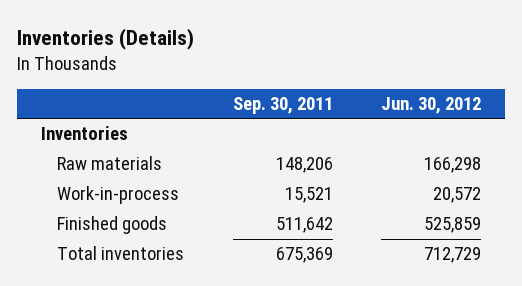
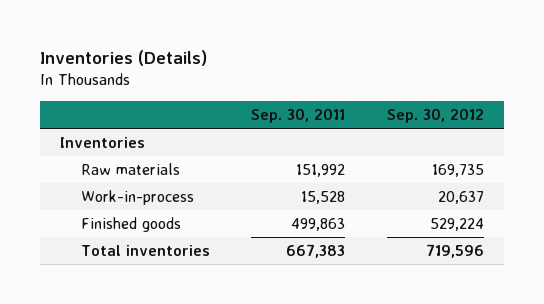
[381,96,482,114] Jun. 30, 2012 -> none
none -> [386,108,484,124] Sep. 30, 2012
[275,157,333,174] 148,206 -> [296,163,346,177] 151,992
[284,187,333,204] 15,521 -> [301,190,346,204] 15,528
[275,217,333,234] 511,642 -> [291,217,346,231] 499,863
[275,247,333,264] 675,369 -> [286,243,346,258] 667,383

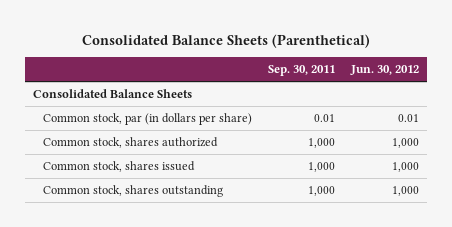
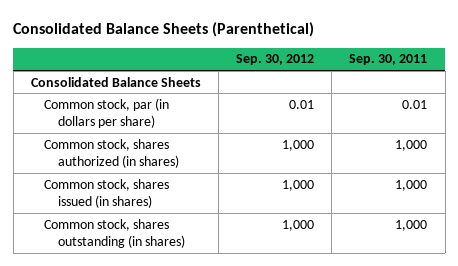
[349,65,419,76] Jun. 30, 2012 -> none
none -> [236,54,315,66] Sep. 30, 2012
[42,137,218,149] Common stock, shares authorized -> [44,138,179,168] Common stock, shares authorized (in shares)
[42,161,195,173] Common stock, shares issued -> [44,178,170,208] Common stock, shares issued (in shares)
[42,185,223,198] Common stock, shares outstanding -> [44,218,185,248] Common stock, shares outstanding (in shares)

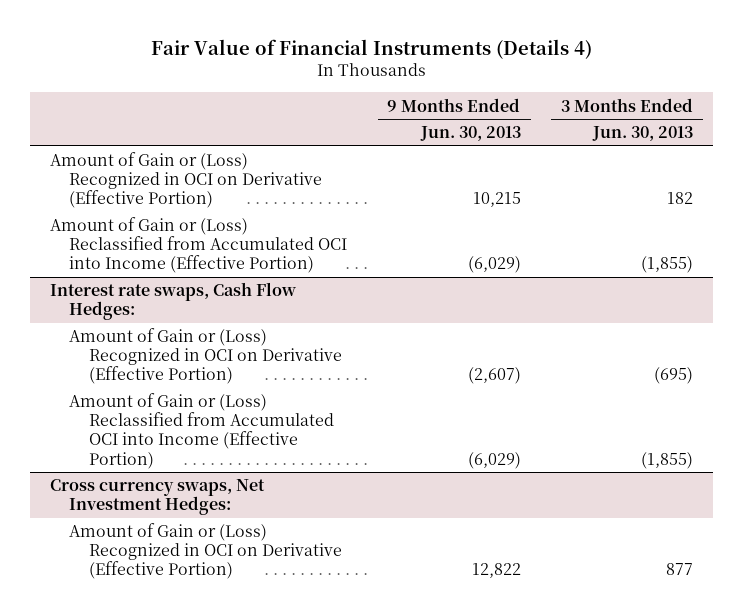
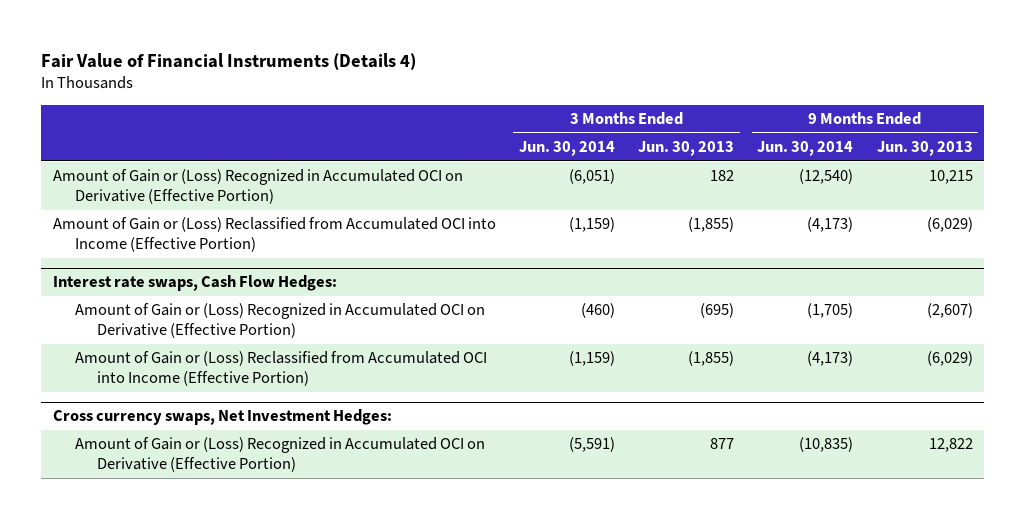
none -> [519,140,616,156] Jun. 30, 2014
none -> [757,140,854,156] Jun. 30, 2014
[50,152,323,209] Amount of Gain or (Loss) Recognized in OCI on Derivative (Effective Portion) -> [52,169,463,205] Amount of Gain or (Loss) Recognized in Accumulated OCI on Derivative (Effective Portion)
[69,328,342,385] Amount of Gain or (Loss) Recognized in OCI on Derivative (Effective Portion) -> [75,303,486,339] Amount of Gain or (Loss) Recognized in Accumulated OCI on Derivative (Effective Portion)
[69,523,342,580] Amount of Gain or (Loss) Recognized in OCI on Derivative (Effective Portion) -> [75,437,486,473] Amount of Gain or (Loss) Recognized in Accumulated OCI on Derivative (Effective Portion)

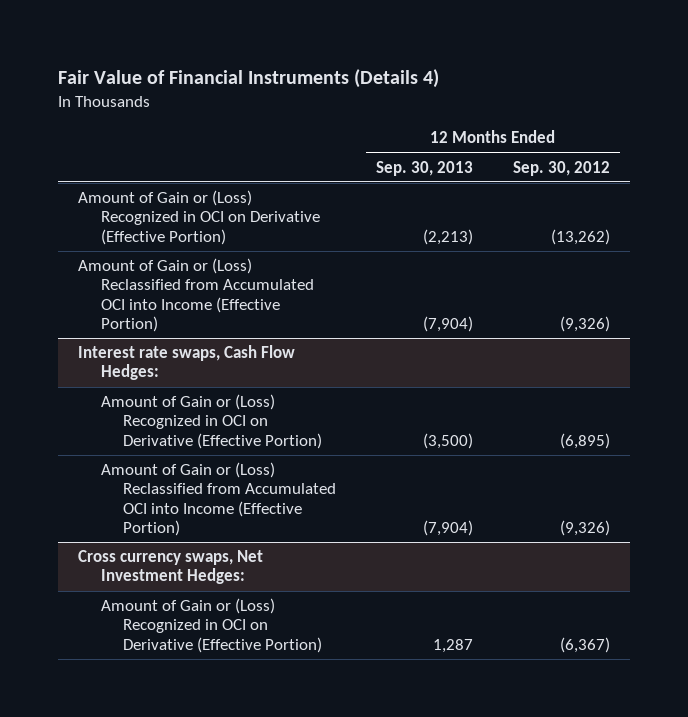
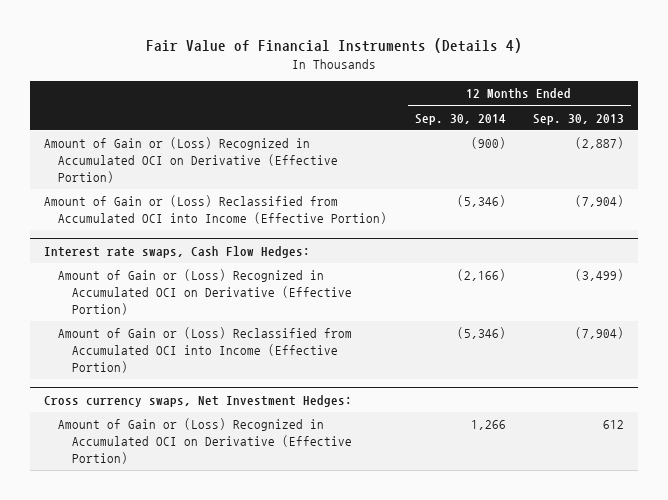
[513,160,611,176] Sep. 30, 2012 -> none
none -> [414,113,506,125] Sep. 30, 2014
[77,190,320,245] Amount of Gain or (Loss) Recognized in OCI on Derivative (Effective Portion) -> [43,137,338,183] Amount of Gain or (Loss) Recognized in Accumulated OCI on Derivative (Effective Portion)
[423,228,474,245] (2,213) -> [575,137,625,150] (2,887)
[100,394,323,449] Amount of Gain or (Loss) Recognized in OCI on Derivative (Effective Portion) -> [57,269,352,315] Amount of Gain or (Loss) Recognized in Accumulated OCI on Derivative (Effective Portion)
[423,432,474,449] (3,500) -> [575,269,625,282] (3,499)
[100,598,323,653] Amount of Gain or (Loss) Recognized in OCI on Derivative (Effective Portion) -> [57,418,352,464] Amount of Gain or (Loss) Recognized in Accumulated OCI on Derivative (Effective Portion)
[433,638,474,653] 1,287 -> [603,420,625,430] 612

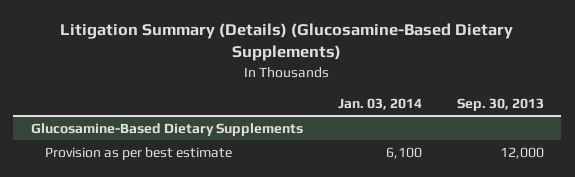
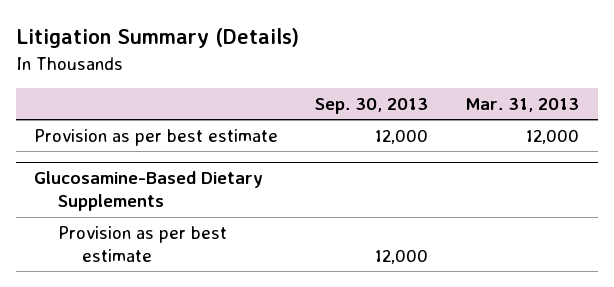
[60,23,514,62] Litigation Summary (Details) (Glucosamine-Based Dietary Supplements) -> [15,28,299,49] Litigation Summary (Details)
[337,97,422,110] Jan. 03, 2014 -> none
none -> [465,98,580,113] Mar. 31, 2013
none -> [34,128,279,146] Provision as per best estimate

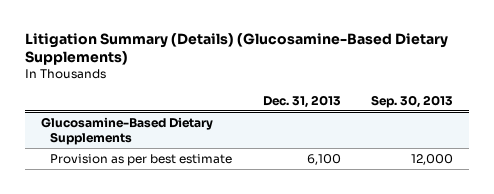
[15,28,299,49] Litigation Summary (Details) -> [25,32,449,66] Litigation Summary (Details) (Glucosamine-Based Dietary Supplements)
[465,98,580,113] Mar. 31, 2013 -> none
none -> [262,95,341,109] Dec. 31, 2013
[34,128,279,146] Provision as per best estimate -> none

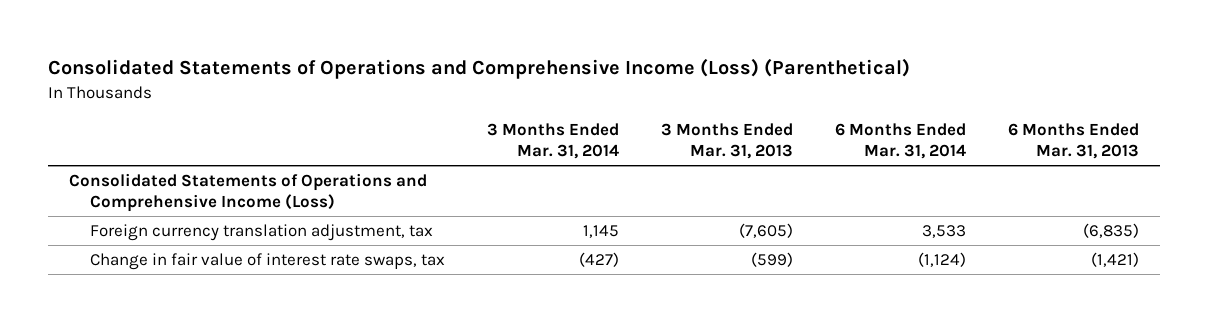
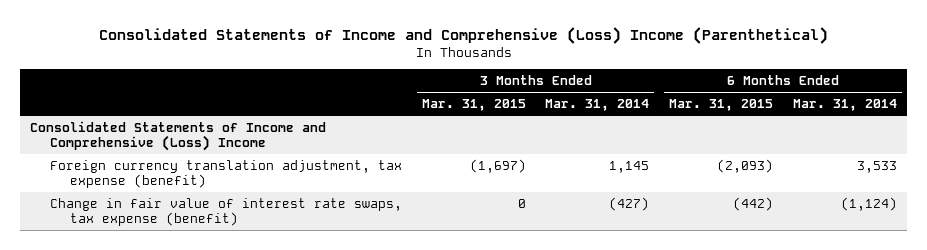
[47,58,910,80] Consolidated Statements of Operations and Comprehensive Income (Loss) (Parenthetical) -> [98,26,828,44] Consolidated Statements of Income and Comprehensive (Loss) Income (Parenthetical)
[661,122,794,160] 3 Months Ended Mar. 31, 2013 -> none
[1008,122,1140,160] 6 Months Ended Mar. 31, 2013 -> none
none -> [421,99,526,112] Mar. 31, 2015
none -> [669,99,774,112] Mar. 31, 2015
[68,173,427,213] Consolidated Statements of Operations and Comprehensive Income (Loss) -> [30,120,327,151] Consolidated Statements of Income and Comprehensive (Loss) Income
[90,224,434,242] Foreign currency translation adjustment, tax -> [49,159,402,188] Foreign currency translation adjustment, tax expense (benefit)
[90,253,446,271] Change in fair value of interest rate swaps, tax -> [49,197,402,226] Change in fair value of interest rate swaps, tax expense (benefit)

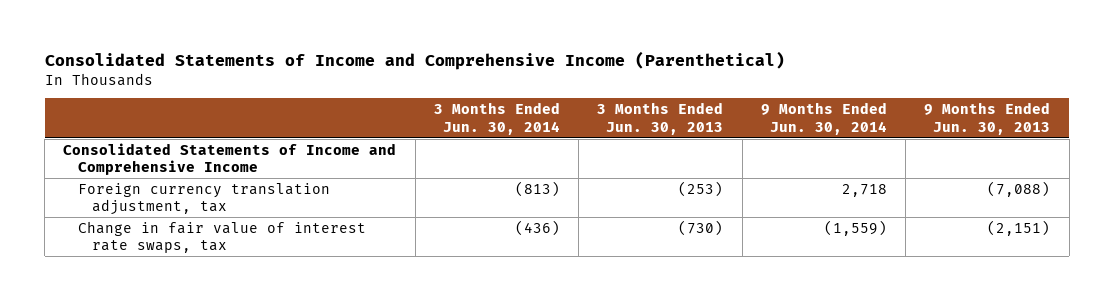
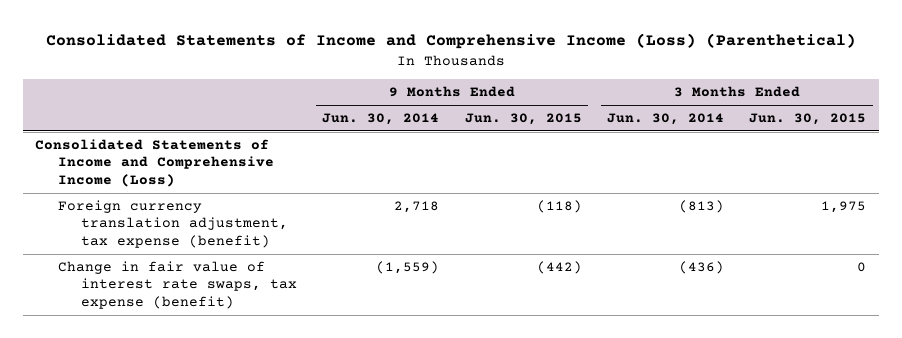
[44,51,785,71] Consolidated Statements of Income and Comprehensive Income (Parenthetical) -> [45,33,856,50] Consolidated Statements of Income and Comprehensive Income (Loss) (Parenthetical)
[597,101,724,135] 3 Months Ended Jun. 30, 2013 -> none
[924,101,1051,135] 9 Months Ended Jun. 30, 2013 -> none
none -> [464,113,582,126] Jun. 30, 2015
none -> [749,113,867,126] Jun. 30, 2015
[63,142,397,176] Consolidated Statements of Income and Comprehensive Income -> [35,139,275,187] Consolidated Statements of Income and Comprehensive Income (Loss)
[77,182,330,216] Foreign currency translation adjustment, tax -> [58,200,288,248] Foreign currency translation adjustment, tax expense (benefit)
[77,220,366,254] Change in fair value of interest rate swaps, tax -> [58,261,297,309] Change in fair value of interest rate swaps, tax expense (benefit)

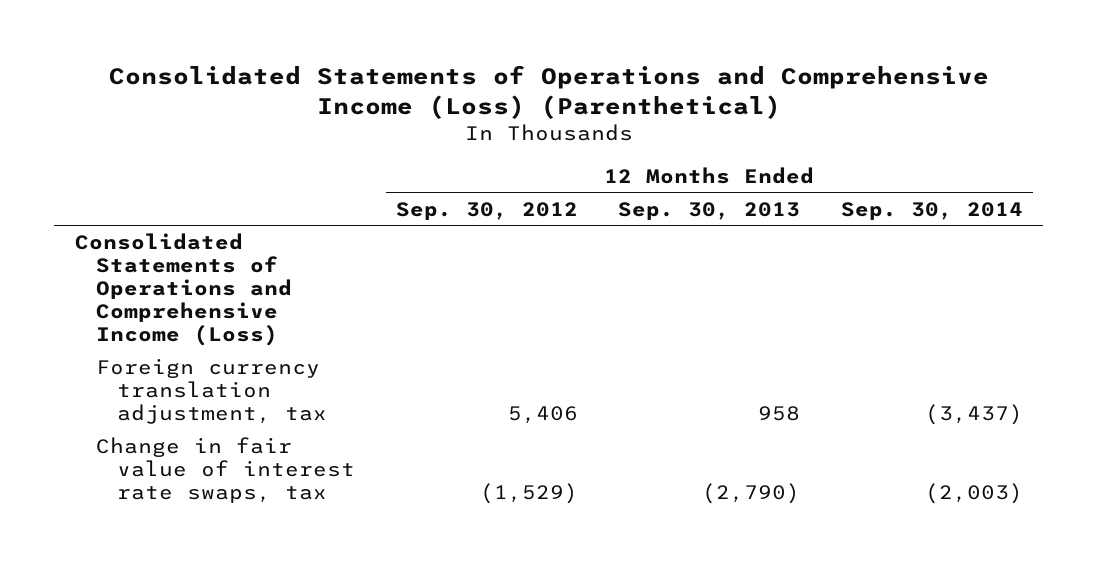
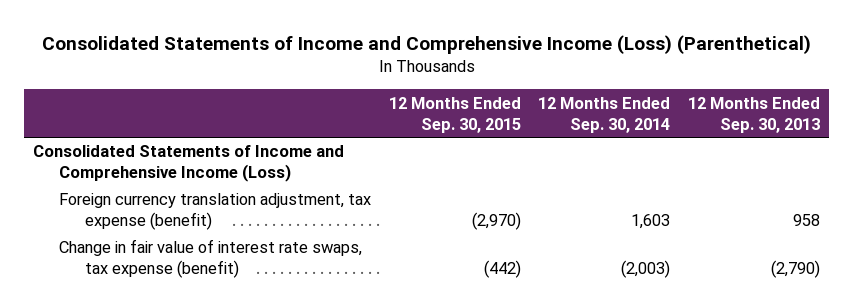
[108,65,989,120] Consolidated Statements of Operations and Comprehensive Income (Loss) (Parenthetical) -> [41,34,811,54] Consolidated Statements of Income and Comprehensive Income (Loss) (Parenthetical)
[395,201,578,220] Sep. 30, 2012 -> none
none -> [388,96,521,133] 12 Months Ended Sep. 30, 2015
[74,233,292,347] Consolidated Statements of Operations and Comprehensive Income (Loss) -> [32,145,344,183] Consolidated Statements of Income and Comprehensive Income (Loss)
[95,358,328,425] Foreign currency translation adjustment, tax -> [58,193,371,231] Foreign currency translation adjustment, tax expense (benefit)
[925,404,1024,426] (3,437) -> [631,214,671,230] 1,603
[95,437,356,504] Change in fair value of interest rate swaps, tax -> [58,239,362,279] Change in fair value of interest rate swaps, tax expense (benefit)

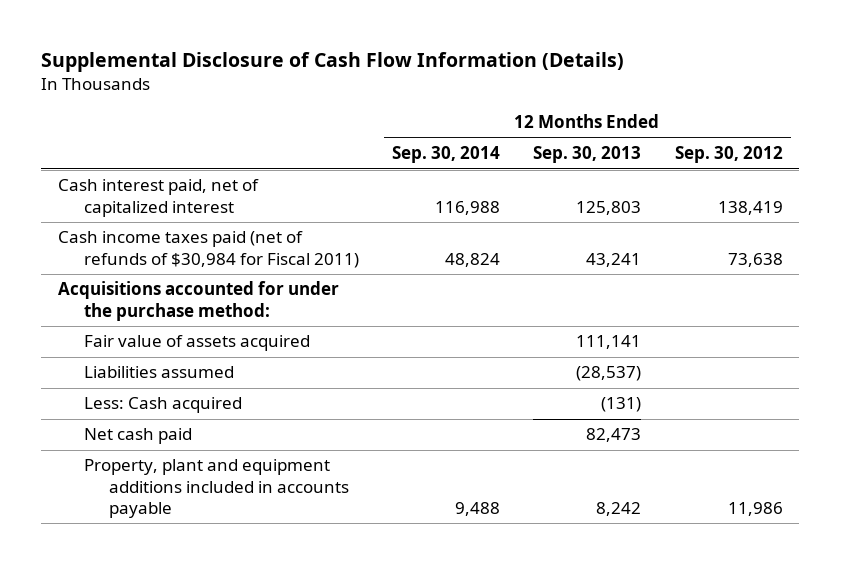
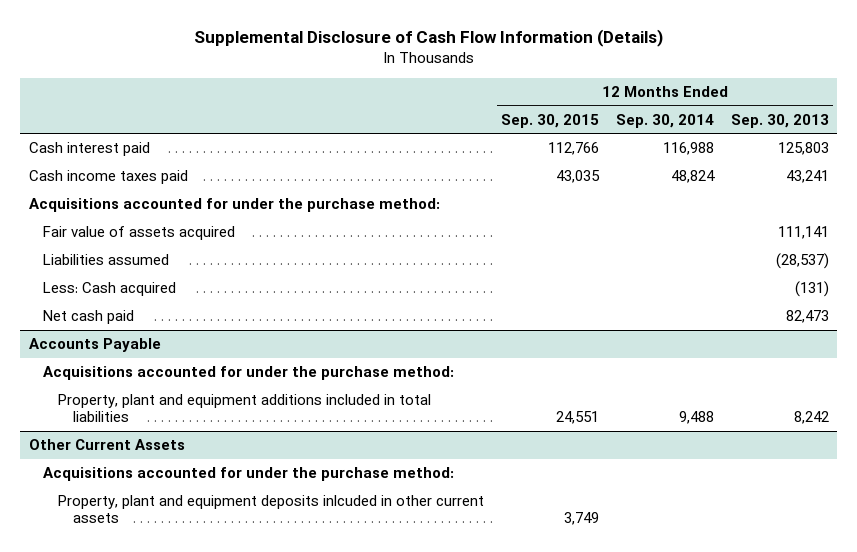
[674,146,783,164] Sep. 30, 2012 -> none
none -> [501,113,600,128] Sep. 30, 2015
[57,179,259,217] Cash interest paid, net of capitalized interest -> [28,142,150,157] Cash interest paid
[57,231,359,268] Cash income taxes paid (net of refunds of $30,984 for Fiscal 2011) -> [28,170,188,185] Cash income taxes paid
none -> [28,338,161,353] Accounts Payable
none -> [43,366,455,381] Acquisitions accounted for under the purchase method:
[83,459,350,518] Property, plant and equipment additions included in accounts payable -> [58,394,432,423] Property, plant and equipment additions included in total liabilities
none -> [28,439,185,451] Other Current Assets
none -> [43,467,455,482] Acquisitions accounted for under the purchase method:
none -> [58,495,485,524] Property, plant and equipment deposits inlcuded in other current assets

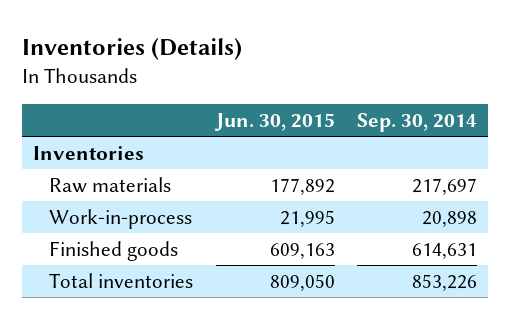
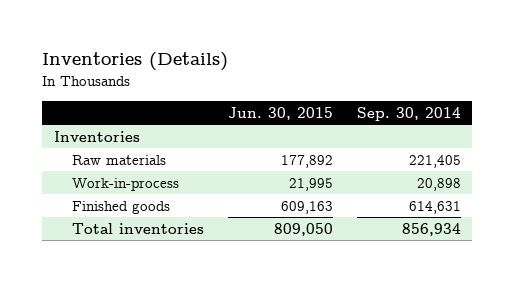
[412,178,478,196] 217,697 -> [408,154,461,168] 221,405
[412,274,478,292] 853,226 -> [401,222,461,236] 856,934

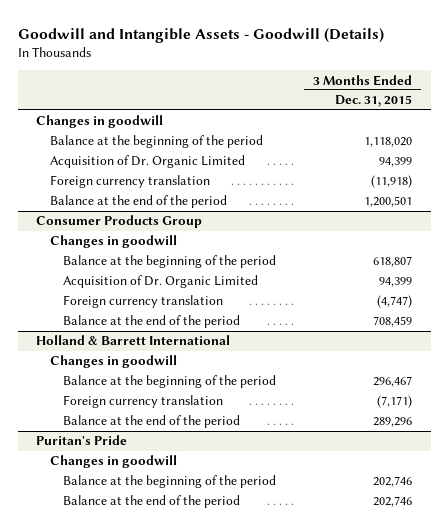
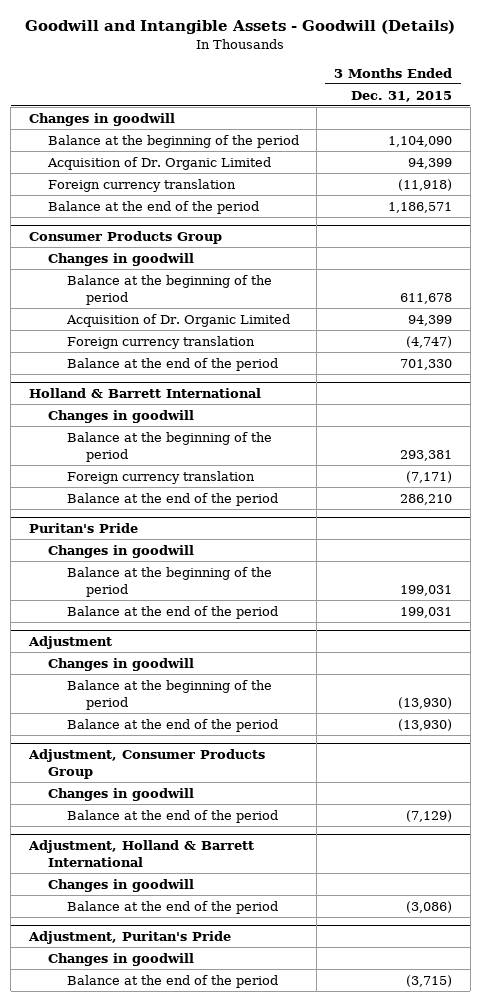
[364,137,413,148] 1,118,020 -> [388,135,453,147] 1,104,090
[364,196,413,208] 1,200,501 -> [388,201,453,213] 1,186,571
[373,256,413,268] 618,807 -> [400,292,453,304] 611,678
[373,316,413,328] 708,459 -> [400,358,453,370] 701,330
[373,376,413,388] 296,467 -> [400,449,453,461] 293,381
[373,417,413,428] 289,296 -> [400,493,453,505] 286,210
[373,476,413,488] 202,746 -> [400,584,453,596] 199,031
[373,496,413,508] 202,746 -> [400,606,453,618] 199,031
none -> [27,636,112,650] Adjustment
none -> [47,657,194,671] Changes in goodwill
none -> [66,679,272,710] Balance at the beginning of the period
none -> [66,718,278,732] Balance at the end of the period
none -> [27,749,265,779] Adjustment, Consumer Products Group
none -> [47,787,194,801] Changes in goodwill
none -> [66,809,278,823] Balance at the end of the period
none -> [27,840,254,867] Adjustment, Holland & Barrett International
none -> [47,878,194,892] Changes in goodwill
none -> [66,900,278,914] Balance at the end of the period
none -> [27,931,231,945] Adjustment, Puritan's Pride
none -> [47,952,194,966] Changes in goodwill
none -> [66,974,278,988] Balance at the end of the period

